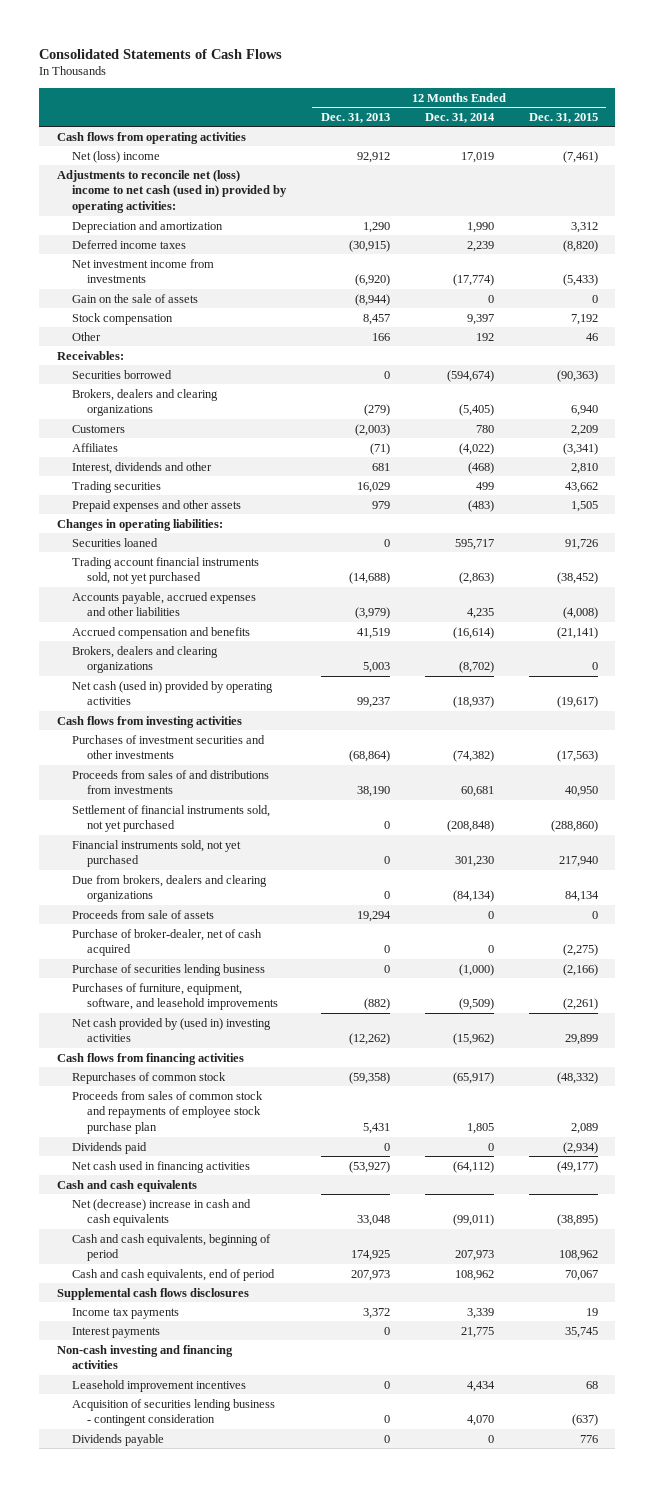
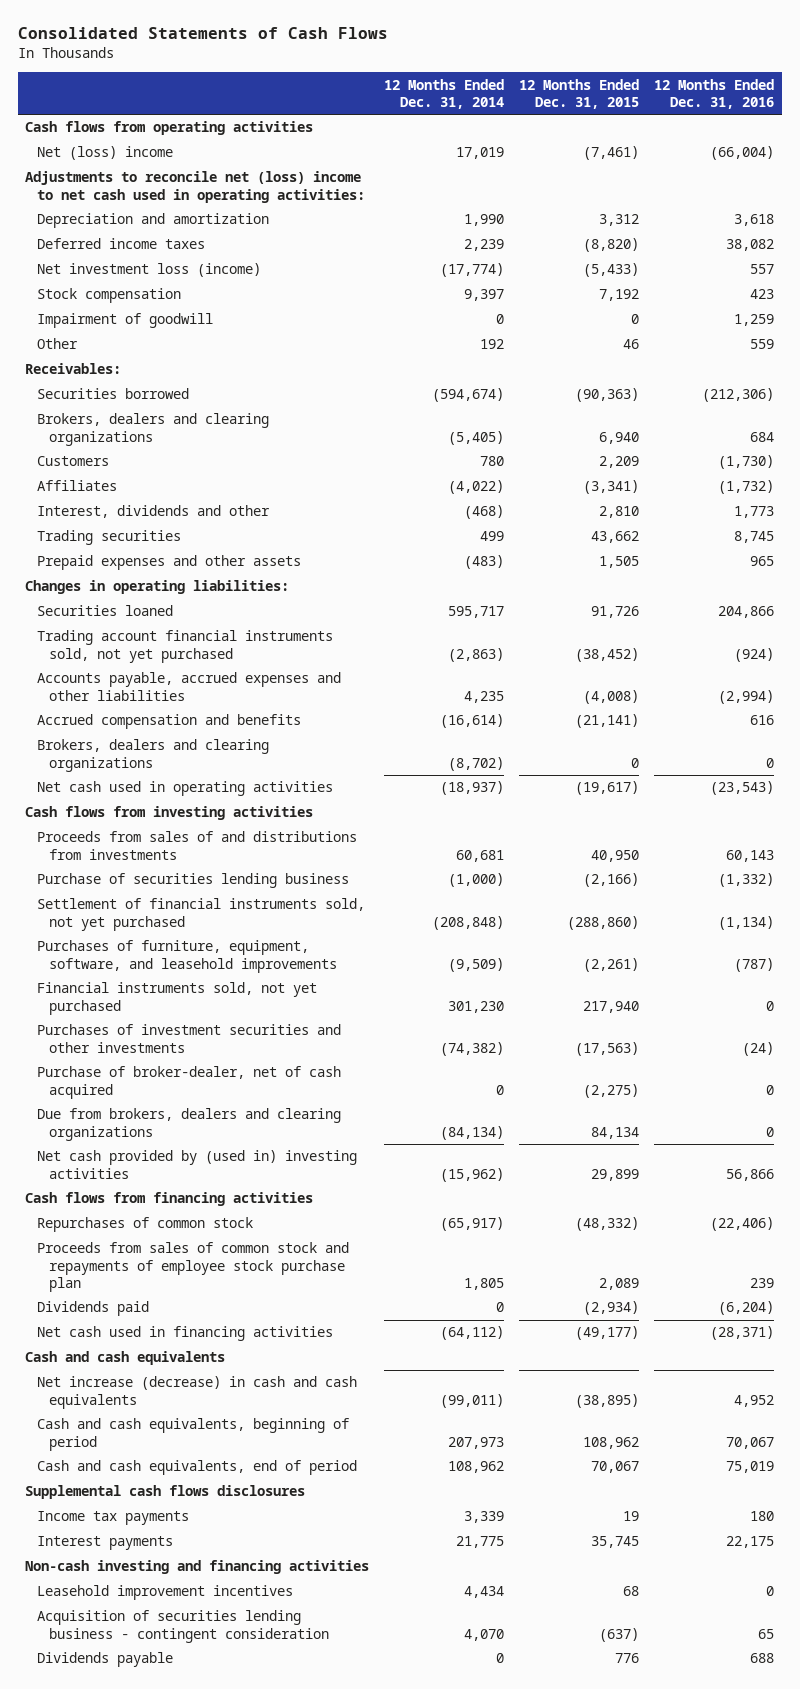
[320,112,390,123] Dec. 31, 2013 -> none
none -> [654,78,775,109] 12 Months Ended Dec. 31, 2016
[56,169,287,214] Adjustments to reconcile net (loss) income to net cash (used in) provided by operating activities: -> [25,171,366,203] Adjustments to reconcile net (loss) income to net cash used in operating activities:
[71,293,198,303] Gain on the sale of assets -> none
[71,258,214,284] Net investment income from investments -> [37,263,262,278] Net investment loss (income)
none -> [37,313,214,329] Impairment of goodwill
[71,680,273,706] Net cash (used in) provided by operating activities -> [37,781,334,797] Net cash used in operating activities
[71,963,265,976] Purchase of securities lending business -> [37,873,350,889] Purchase of securities lending business
[71,982,279,1011] Purchases of furniture, equipment, software, and leasehold improvements -> [37,940,338,973] Purchases of furniture, equipment, software, and leasehold improvements
[71,909,214,919] Proceeds from sale of assets -> none
[71,734,265,760] Purchases of investment securities and other investments -> [37,1024,342,1053] Purchases of investment securities and other investments
[71,874,267,903] Due from brokers, dealers and clearing organizations -> [37,1108,342,1141] Due from brokers, dealers and clearing organizations
[71,1198,251,1227] Net (decrease) increase in cash and cash equivalents -> [37,1376,358,1409] Net increase (decrease) in cash and cash equivalents

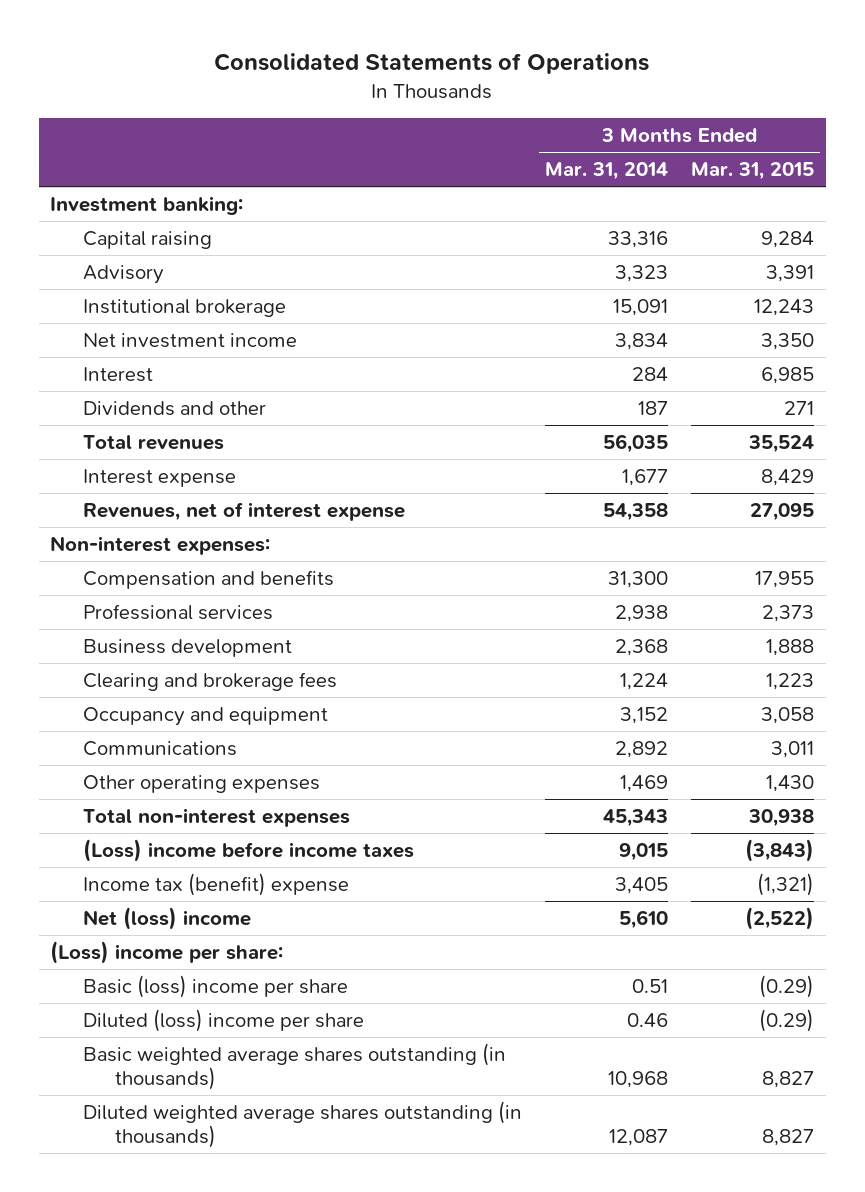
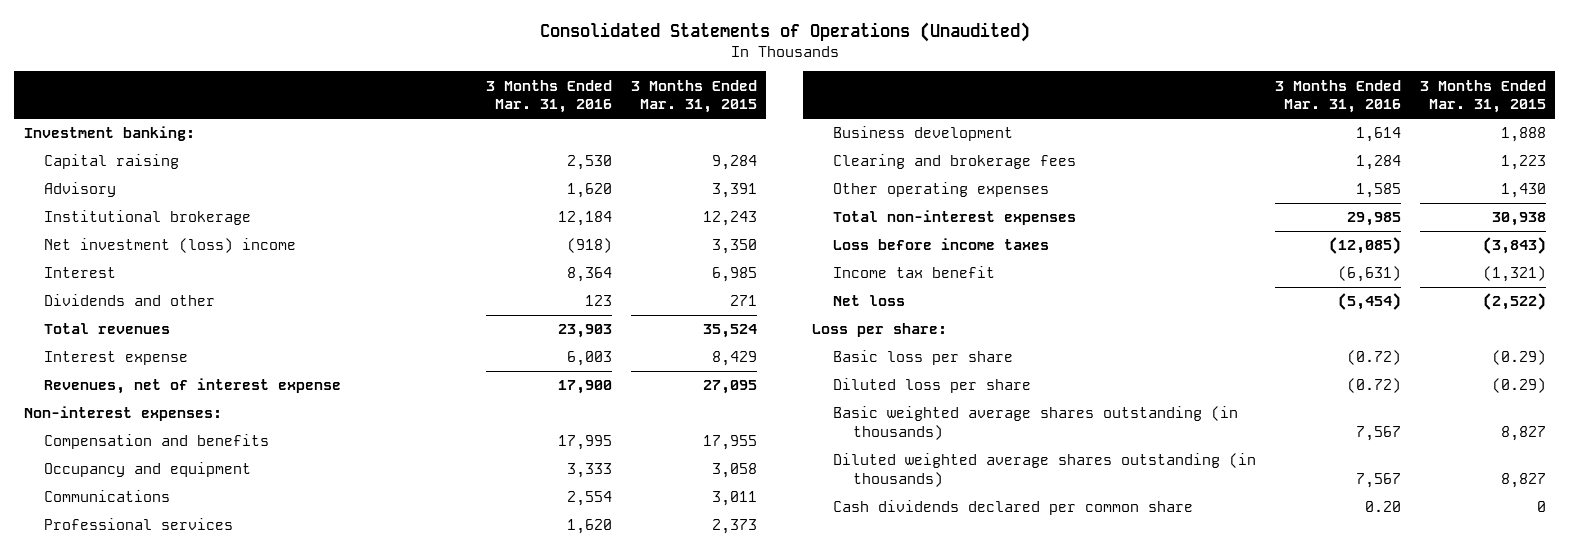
[214,53,650,75] Consolidated Statements of Operations -> [539,21,1030,42] Consolidated Statements of Operations (Unaudited)
[545,162,669,181] Mar. 31, 2014 -> none
none -> [485,79,612,114] 3 Months Ended Mar. 31, 2016
[82,332,297,348] Net investment income -> [44,238,297,254] Net investment (loss) income
[82,706,328,726] Occupancy and equipment -> [44,462,252,478] Occupancy and equipment
[82,740,237,756] Communications -> [44,490,171,503] Communications
[82,838,414,862] (Loss) income before income taxes -> [832,238,1049,251] Loss before income taxes
[82,872,349,896] Income tax (benefit) expense -> [832,266,995,279] Income tax benefit
[82,906,251,930] Net (loss) income -> [832,295,905,307] Net loss
[50,940,284,964] (Loss) income per share: -> [812,323,948,338] Loss per share:
[82,974,348,998] Basic (loss) income per share -> [832,350,1013,366] Basic loss per share
[82,1008,364,1032] Diluted (loss) income per share -> [832,378,1031,394] Diluted loss per share
none -> [832,500,1193,516] Cash dividends declared per common share

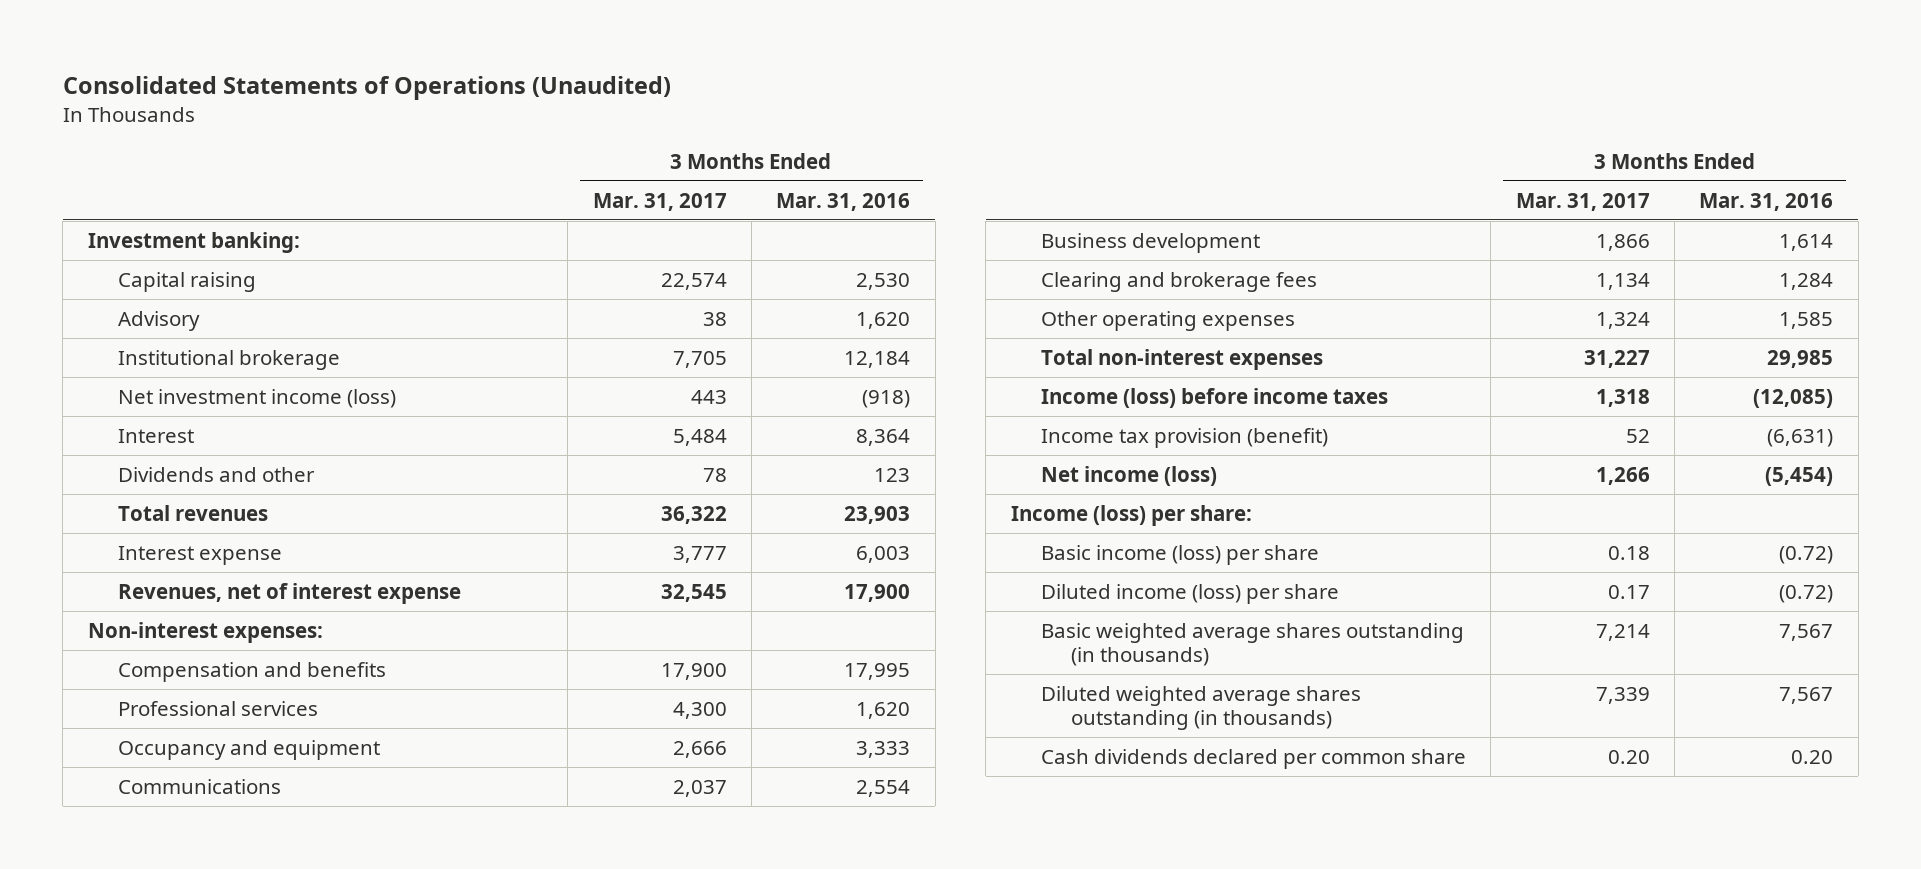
[630,79,757,114] 3 Months Ended Mar. 31, 2015 -> none
none -> [592,192,727,211] Mar. 31, 2017
[44,238,297,254] Net investment (loss) income -> [117,388,396,408] Net investment income (loss)
[44,518,234,531] Professional services -> [117,700,318,716] Professional services
[832,238,1049,251] Loss before income taxes -> [1041,387,1389,408] Income (loss) before income taxes
[832,266,995,279] Income tax benefit -> [1041,427,1329,448] Income tax provision (benefit)
[832,295,905,307] Net loss -> [1041,465,1218,486] Net income (loss)
[812,323,948,338] Loss per share: -> [1010,504,1252,526] Income (loss) per share:
[832,350,1013,366] Basic loss per share -> [1041,544,1320,565] Basic income (loss) per share
[832,378,1031,394] Diluted loss per share -> [1041,583,1340,604] Diluted income (loss) per share

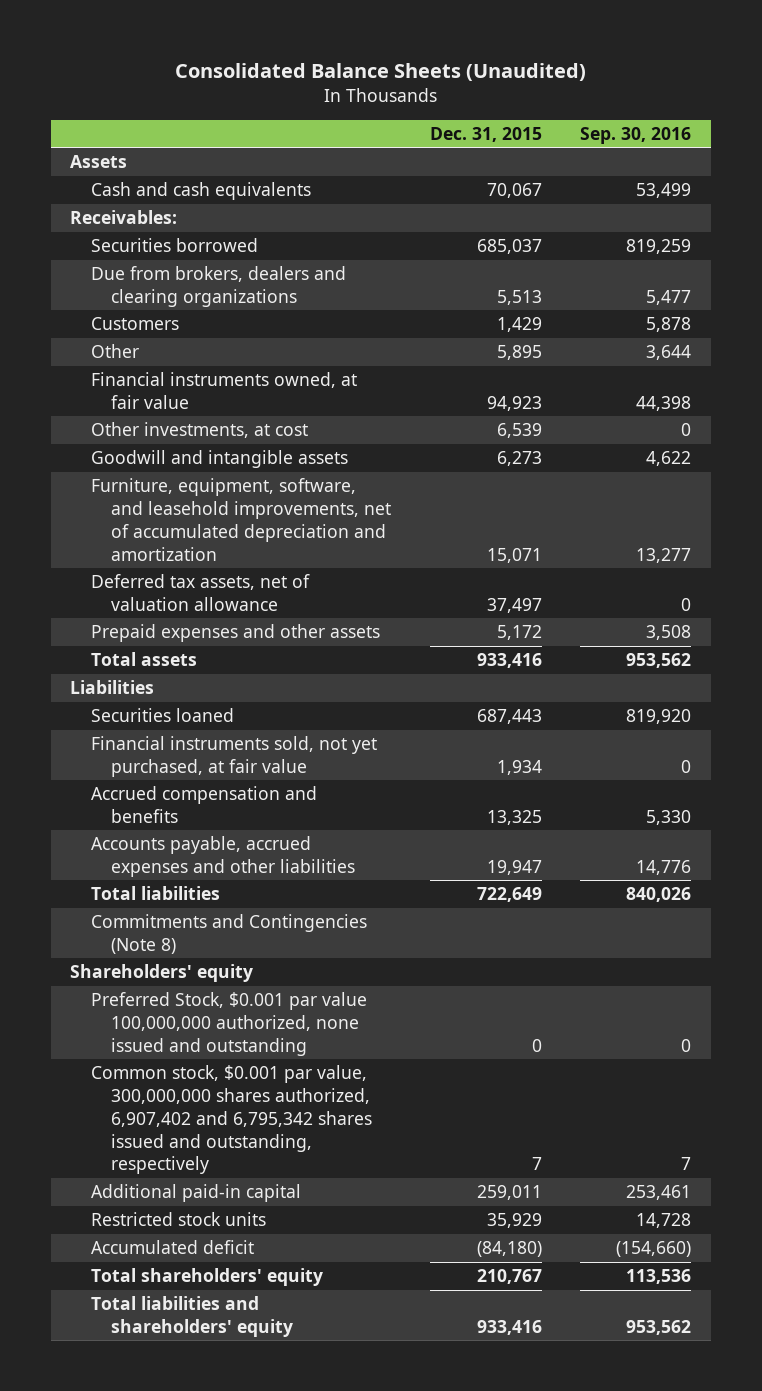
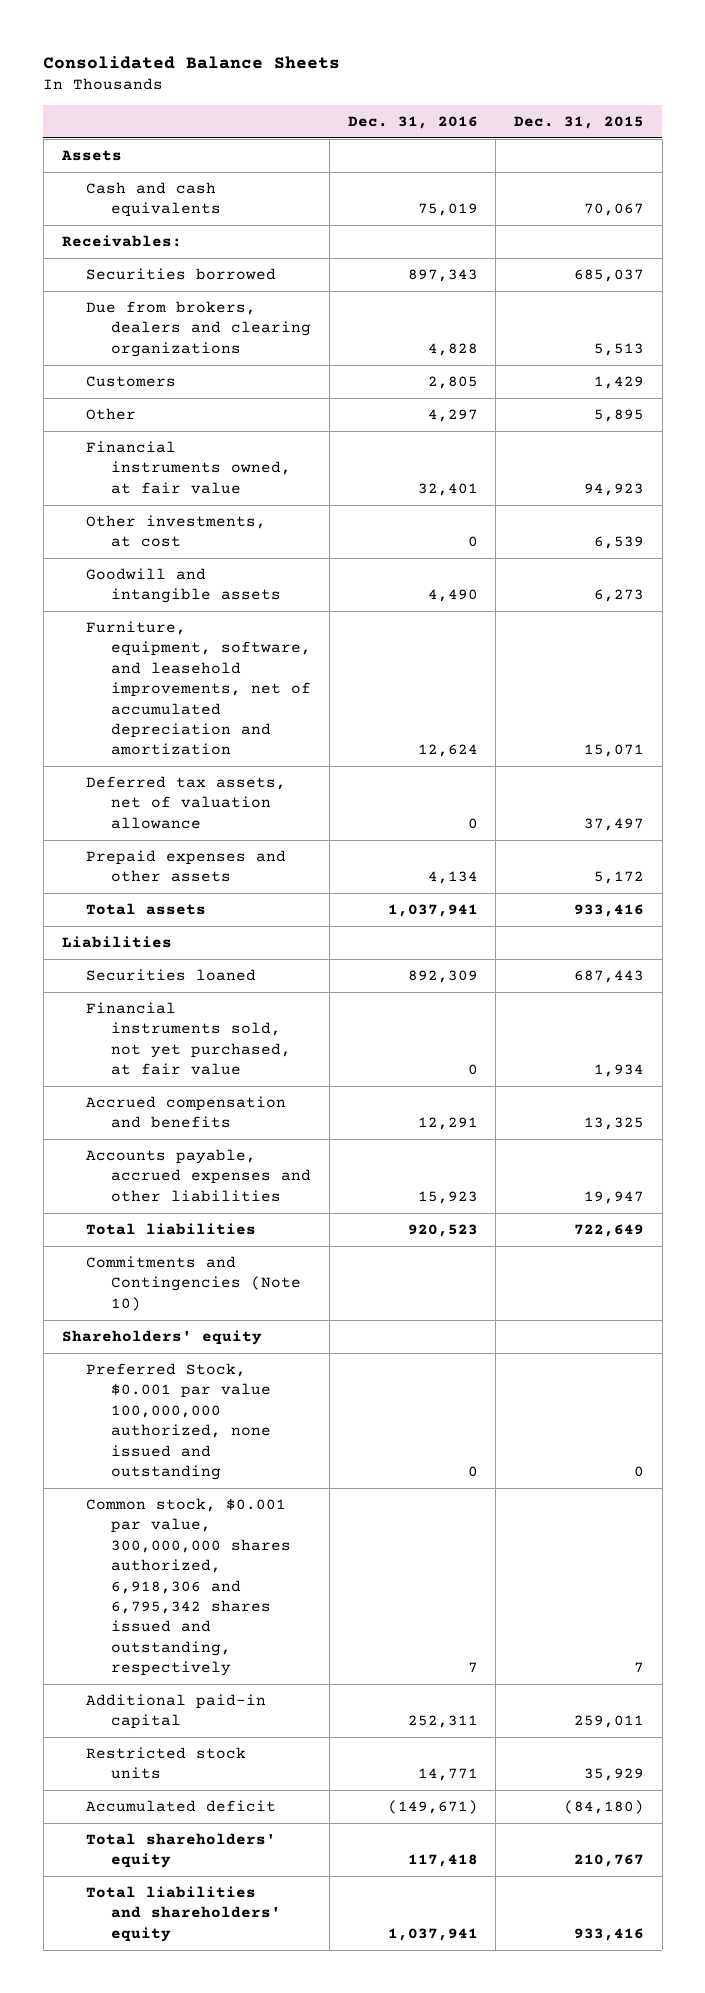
[174,63,586,82] Consolidated Balance Sheets (Unaudited) -> [43,55,341,69] Consolidated Balance Sheets
[580,126,692,144] Sep. 30, 2016 -> none
none -> [347,115,478,129] Dec. 31, 2016
[90,914,367,954] Commitments and Contingencies (Note 8) -> [86,1255,302,1311] Commitments and Contingencies (Note 10)
[90,1065,372,1175] Common stock, $0.001 par value, 300,000,000 shares authorized, 6,907,402 and 6,795,342 shares issued and outstanding, respectively -> [86,1497,292,1677] Common stock, $0.001 par value, 300,000,000 shares authorized, 6,918,306 and 6,795,342 shares issued and outstanding, respectively

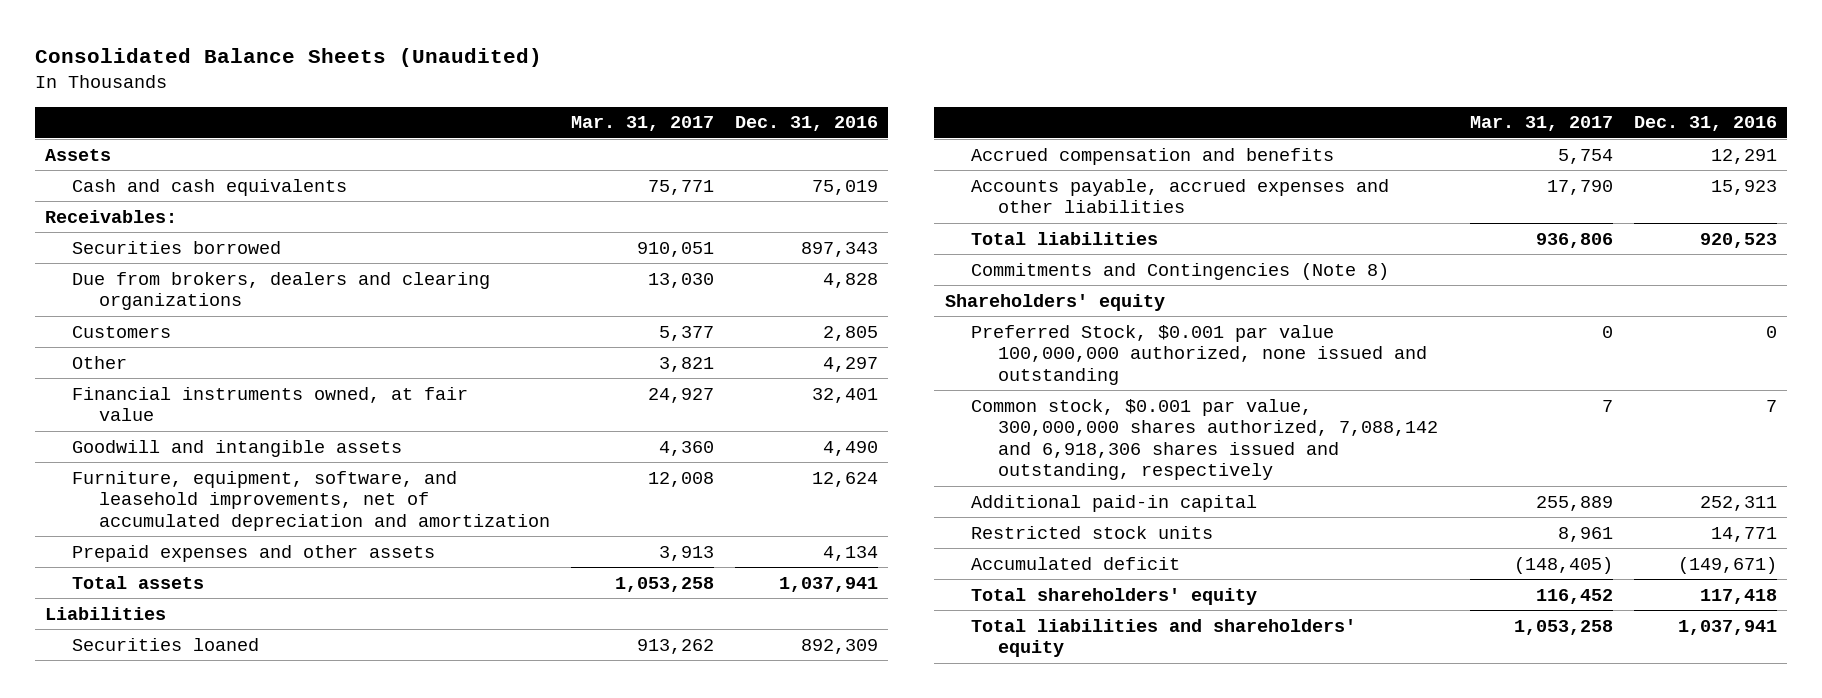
[43,55,341,69] Consolidated Balance Sheets -> [34,48,542,68] Consolidated Balance Sheets (Unaudited)
[513,115,644,129] Dec. 31, 2015 -> none
none -> [570,116,714,132] Mar. 31, 2017
[86,514,267,548] Other investments, at cost -> none
[86,775,287,829] Deferred tax assets, net of valuation allowance -> none
[86,1001,292,1076] Financial instruments sold, not yet purchased, at fair value -> none
[86,1255,302,1311] Commitments and Contingencies (Note 10) -> [971,262,1390,280] Commitments and Contingencies (Note 8)
[86,1497,292,1677] Common stock, $0.001 par value, 300,000,000 shares authorized, 6,918,306 and 6,795,342 shares issued and outstanding, respectively -> [971,398,1438,481] Common stock, $0.001 par value, 300,000,000 shares authorized, 7,088,142 and 6,918,306 shares issued and outstanding, respectively

